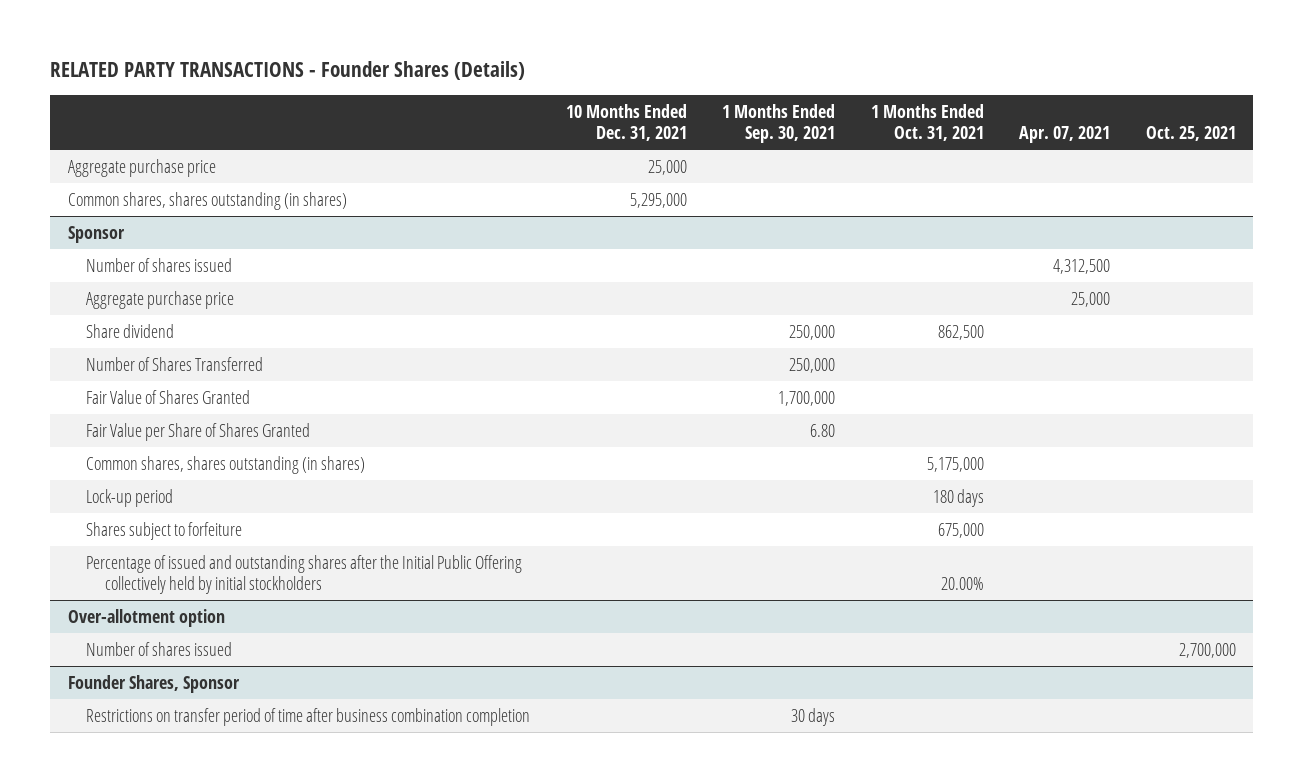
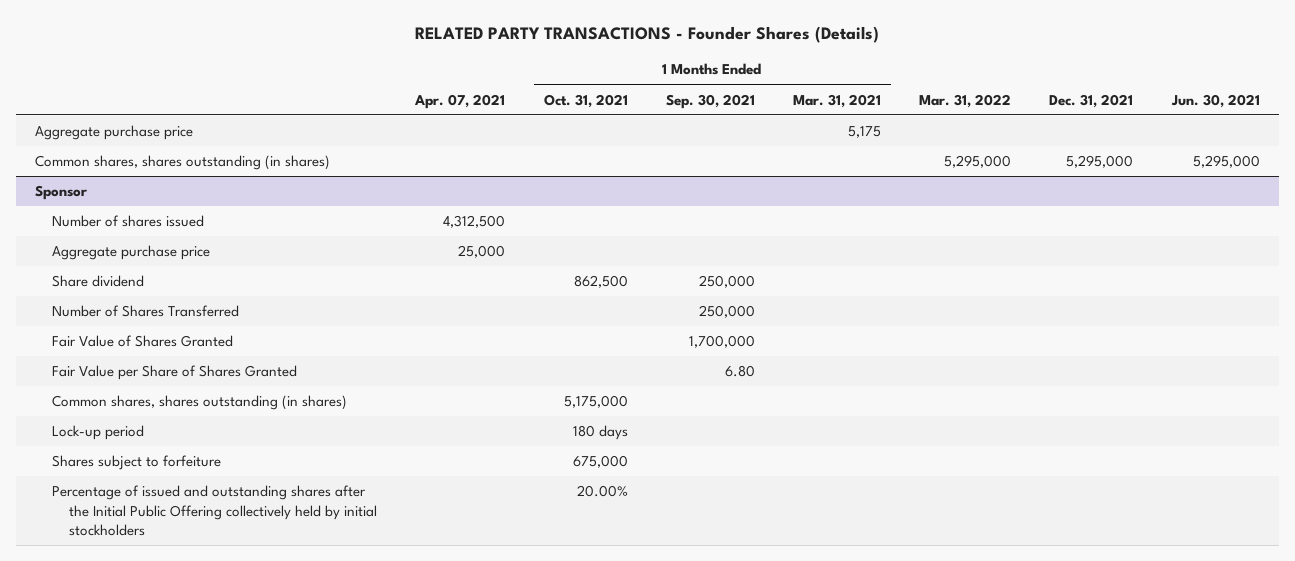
[565,103,687,142] 10 Months Ended Dec. 31, 2021 -> none
[1145,126,1236,142] Oct. 25, 2021 -> none
none -> [793,93,882,108] Mar. 31, 2021
none -> [919,93,1012,108] Mar. 31, 2022
none -> [1049,93,1134,108] Dec. 31, 2021
none -> [1170,93,1260,108] Jun. 30, 2021
[67,608,225,627] Over-allotment option -> none
[86,641,233,656] Number of shares issued -> none
[67,674,240,693] Founder Shares, Sponsor -> none
[86,707,531,726] Restrictions on transfer period of time after business combination completion -> none

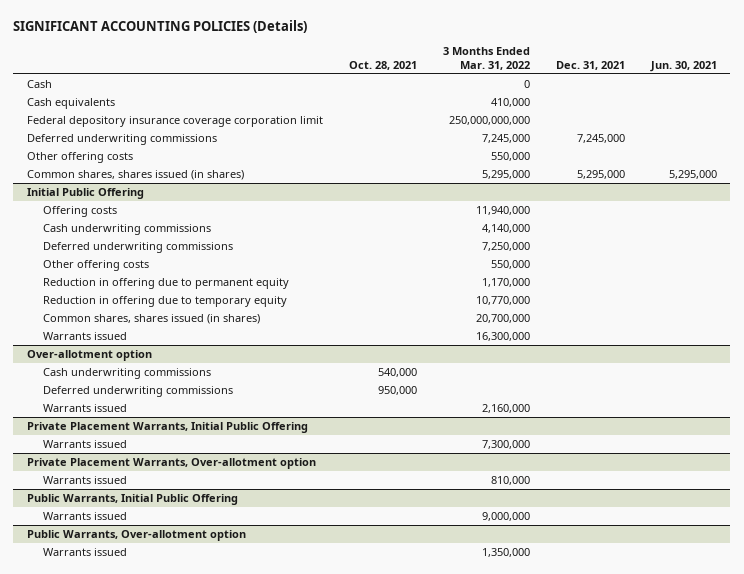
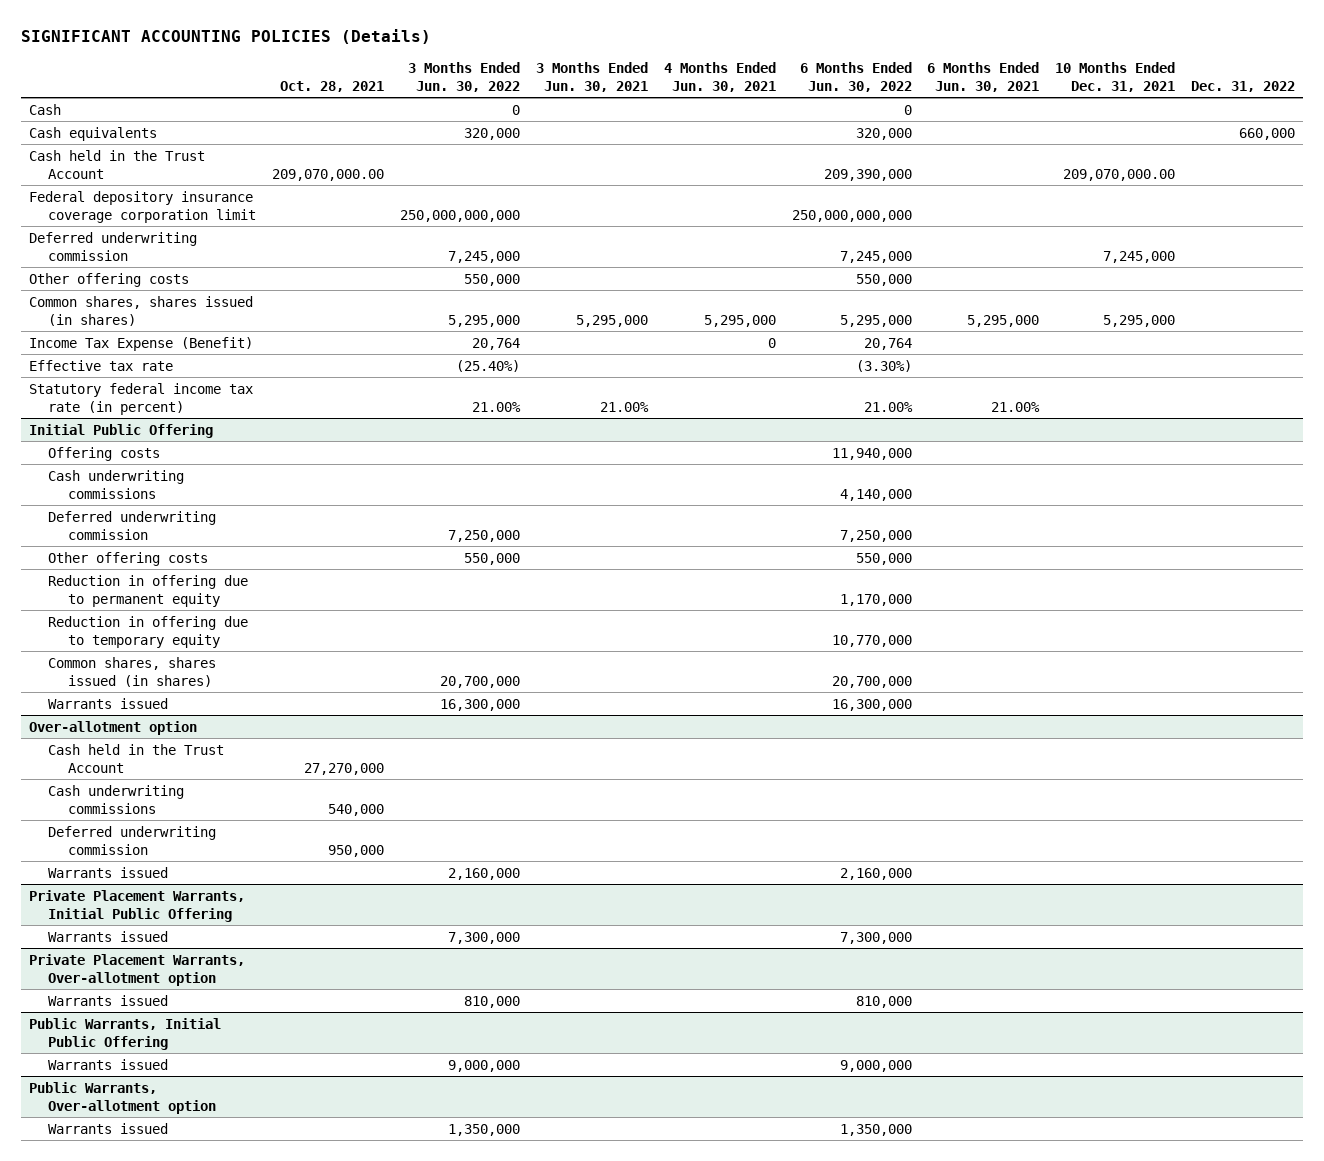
[442,47,530,70] 3 Months Ended Mar. 31, 2022 -> none
[556,60,626,70] Dec. 31, 2021 -> none
[650,60,718,72] Jun. 30, 2021 -> none
none -> [407,61,520,92] 3 Months Ended Jun. 30, 2022
none -> [535,61,648,92] 3 Months Ended Jun. 30, 2021
none -> [663,61,776,92] 4 Months Ended Jun. 30, 2021
none -> [799,61,912,92] 6 Months Ended Jun. 30, 2022
none -> [927,61,1040,92] 6 Months Ended Jun. 30, 2021
none -> [1055,61,1176,92] 10 Months Ended Dec. 31, 2021
none -> [1191,80,1296,92] Dec. 31, 2022
none -> [28,149,205,179] Cash held in the Trust Account
[26,134,217,146] Deferred underwriting commissions -> [28,231,197,261] Deferred underwriting commission
none -> [28,336,253,351] Income Tax Expense (Benefit)
none -> [28,359,173,371] Effective tax rate
none -> [28,382,253,415] Statutory federal income tax rate (in percent)
[42,242,233,254] Deferred underwriting commissions -> [48,510,217,540] Deferred underwriting commission
none -> [48,743,225,773] Cash held in the Trust Account
[42,386,233,398] Deferred underwriting commissions -> [48,825,217,855] Deferred underwriting commission

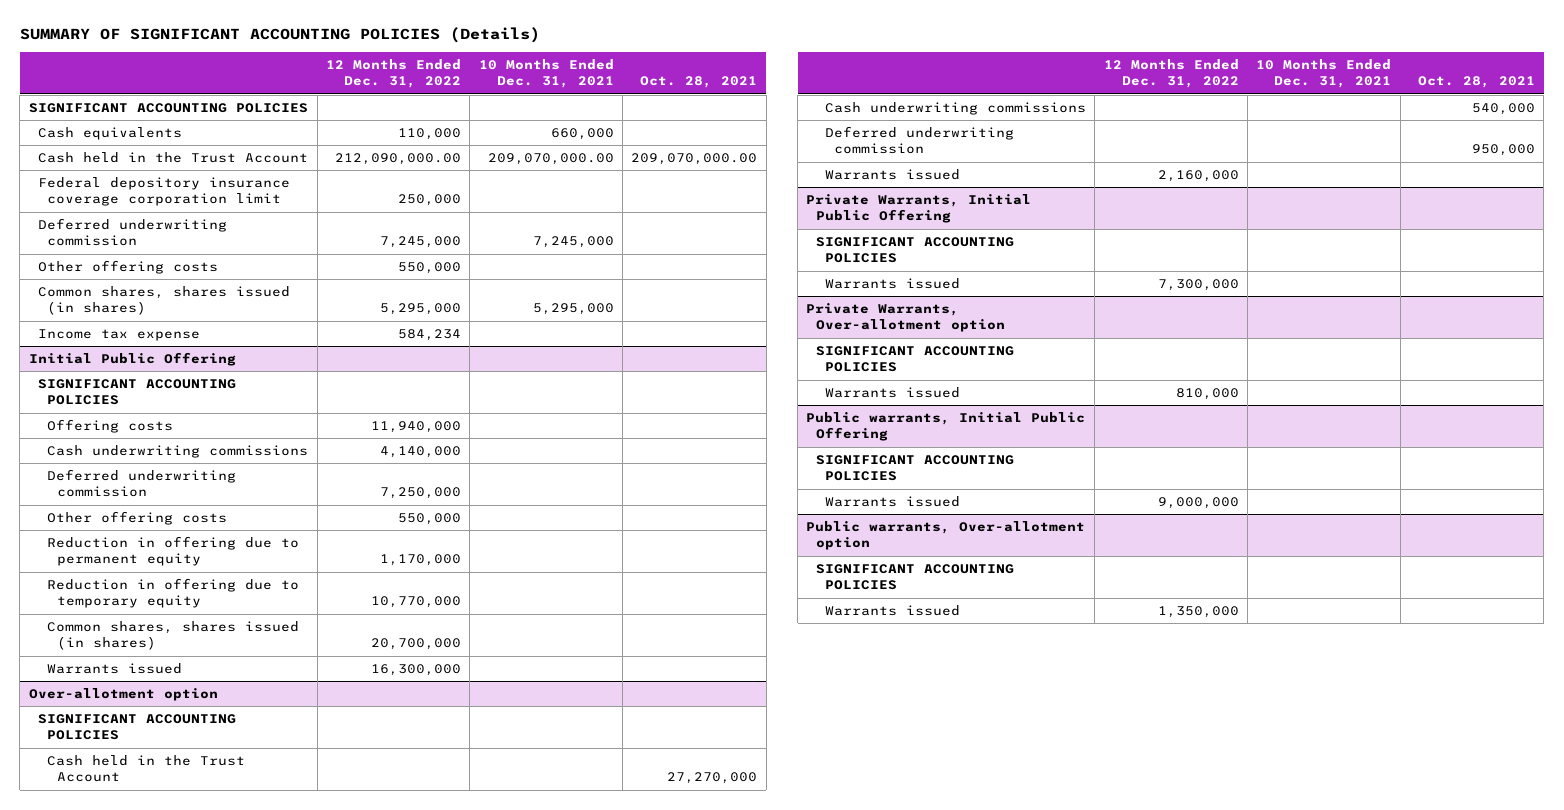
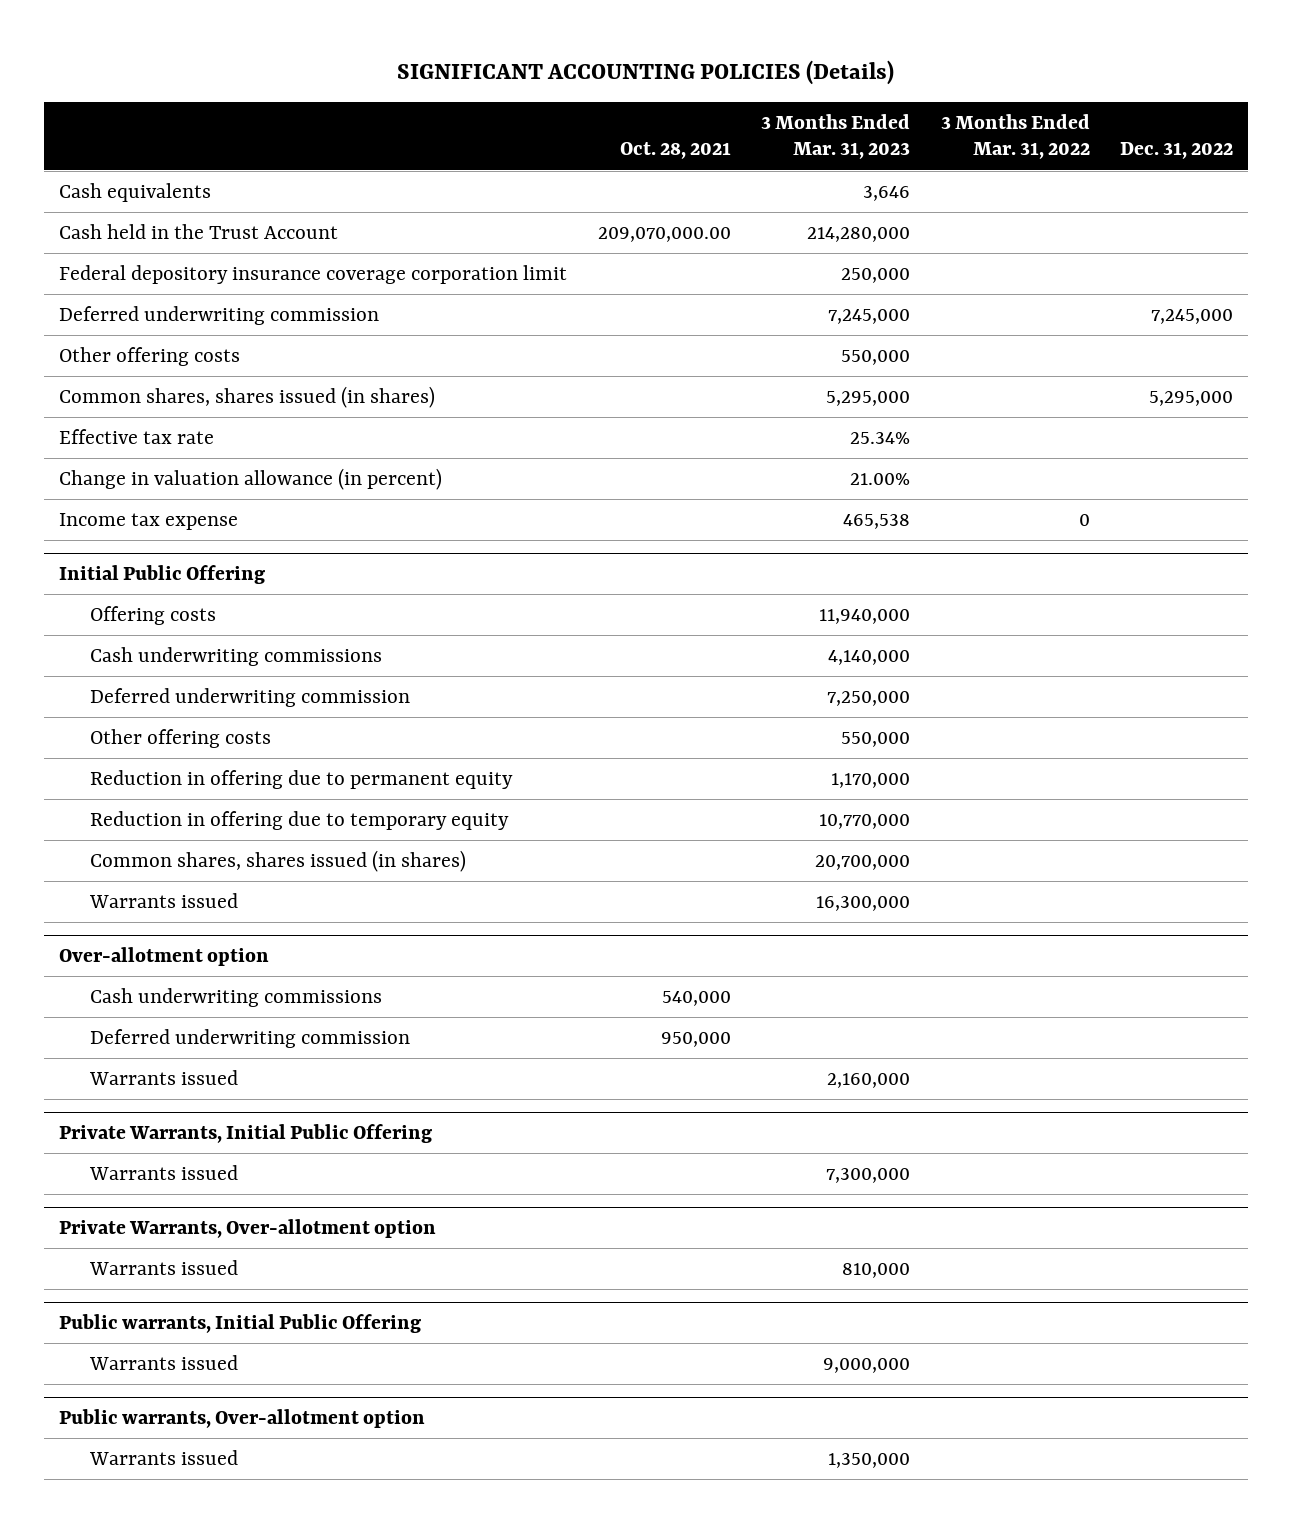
[19,27,540,44] SUMMARY OF SIGNIFICANT ACCOUNTING POLICIES (Details) -> [397,60,895,86] SIGNIFICANT ACCOUNTING POLICIES (Details)
[326,59,462,89] 12 Months Ended Dec. 31, 2022 -> none
[478,59,614,89] 10 Months Ended Dec. 31, 2021 -> none
none -> [761,114,911,160] 3 Months Ended Mar. 31, 2023
none -> [940,114,1090,160] 3 Months Ended Mar. 31, 2022
none -> [1120,142,1234,160] Dec. 31, 2022
[28,103,308,114] SIGNIFICANT ACCOUNTING POLICIES -> none
none -> [59,429,215,445] Effective tax rate
none -> [59,468,443,491] Change in valuation allowance (in percent)
[38,379,237,406] SIGNIFICANT ACCOUNTING POLICIES -> none
[38,714,237,741] SIGNIFICANT ACCOUNTING POLICIES -> none
[47,755,246,783] Cash held in the Trust Account -> none
[815,237,1014,264] SIGNIFICANT ACCOUNTING POLICIES -> none
[815,346,1014,373] SIGNIFICANT ACCOUNTING POLICIES -> none
[815,455,1014,482] SIGNIFICANT ACCOUNTING POLICIES -> none
[815,564,1014,591] SIGNIFICANT ACCOUNTING POLICIES -> none

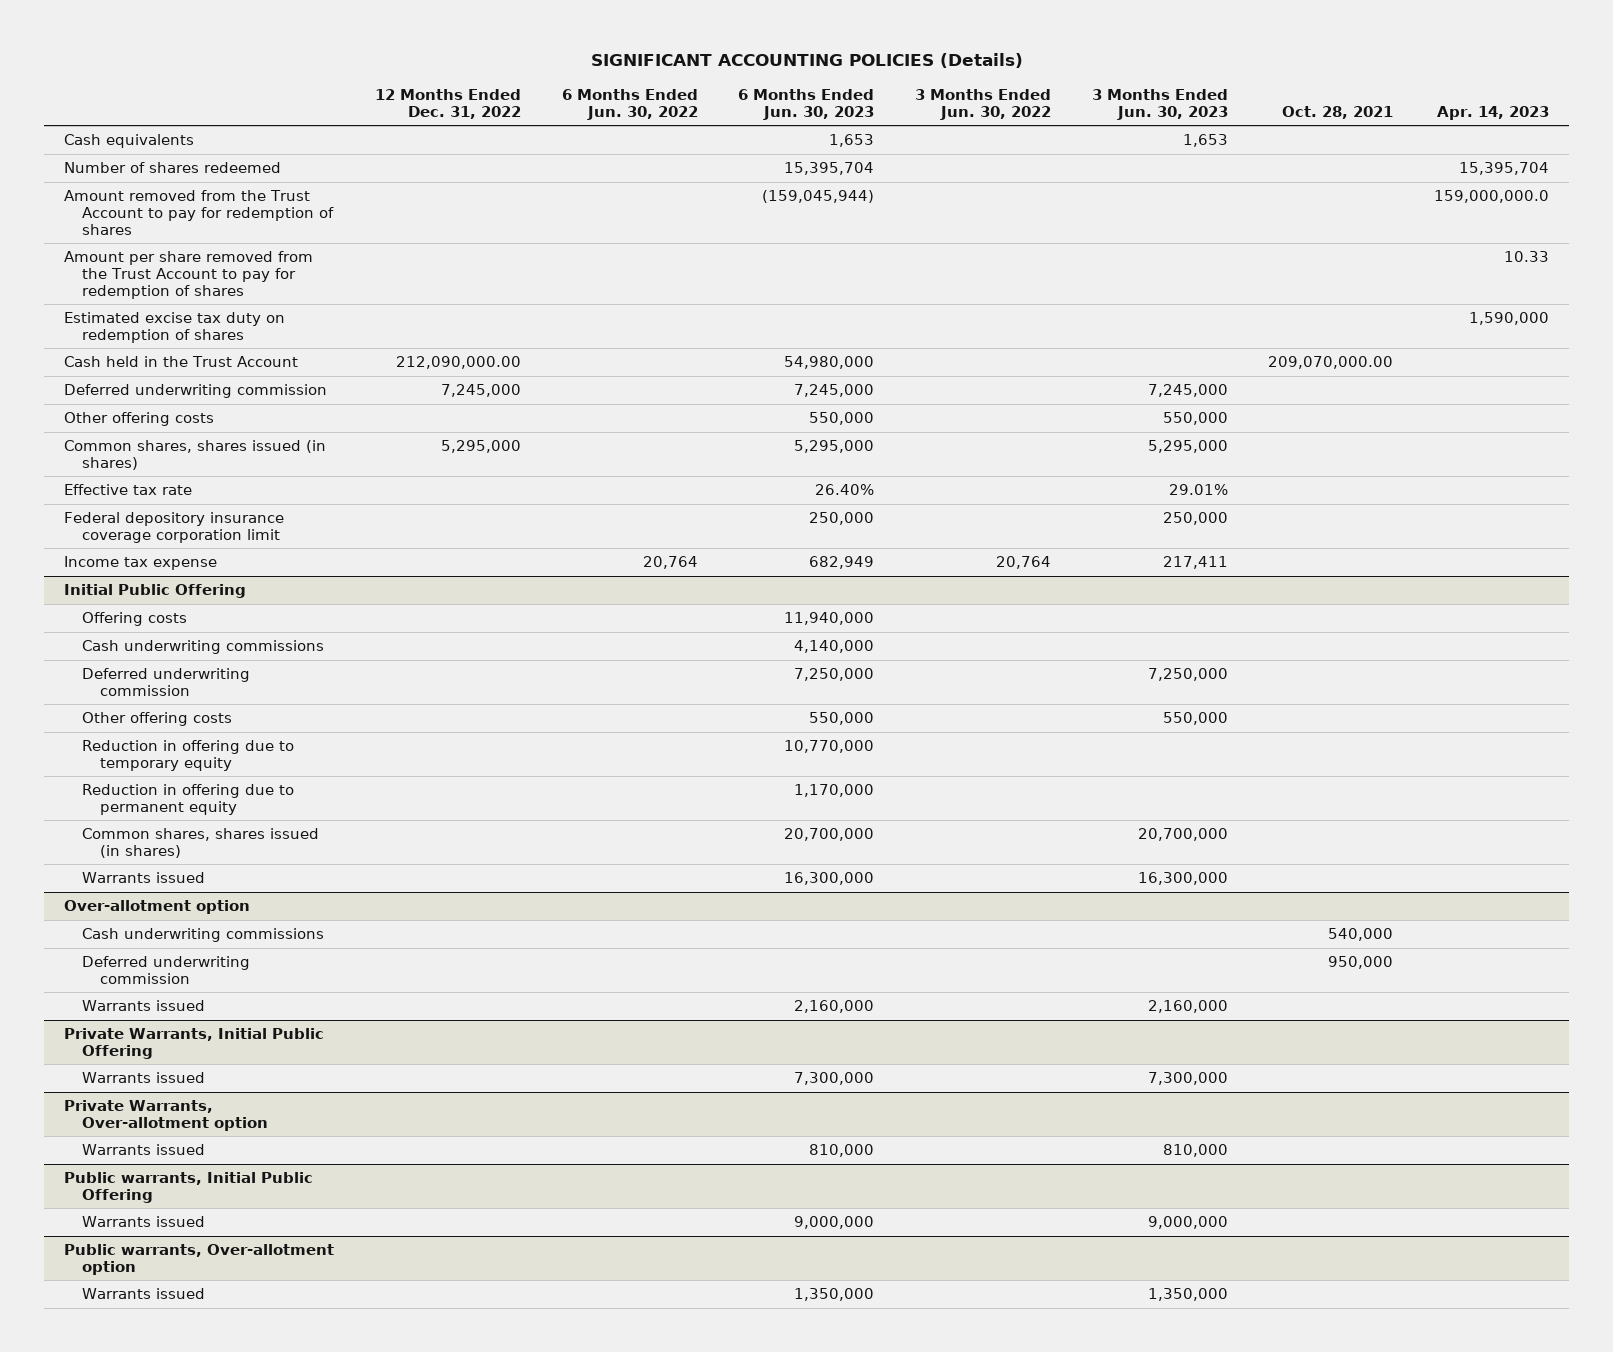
[761,114,911,160] 3 Months Ended Mar. 31, 2023 -> none
[940,114,1090,160] 3 Months Ended Mar. 31, 2022 -> none
[1120,142,1234,160] Dec. 31, 2022 -> none
none -> [375,88,522,119] 12 Months Ended Dec. 31, 2022
none -> [561,88,698,120] 6 Months Ended Jun. 30, 2022
none -> [738,88,875,120] 6 Months Ended Jun. 30, 2023
none -> [914,88,1051,120] 3 Months Ended Jun. 30, 2022
none -> [1091,88,1228,120] 3 Months Ended Jun. 30, 2023
none -> [1436,105,1549,120] Apr. 14, 2023
none -> [64,162,282,174] Number of shares redeemed
none -> [64,190,335,235] Amount removed from the Trust Account to pay for redemption of shares
none -> [64,251,314,299] Amount per share removed from the Trust Account to pay for redemption of shares
none -> [64,312,286,343] Estimated excise tax duty on redemption of shares
[59,468,443,491] Change in valuation allowance (in percent) -> none
[59,265,568,285] Federal depository insurance coverage corporation limit -> [64,512,285,543] Federal depository insurance coverage corporation limit
[89,770,513,790] Reduction in offering due to permanent equity -> [82,784,295,815] Reduction in offering due to permanent equity

